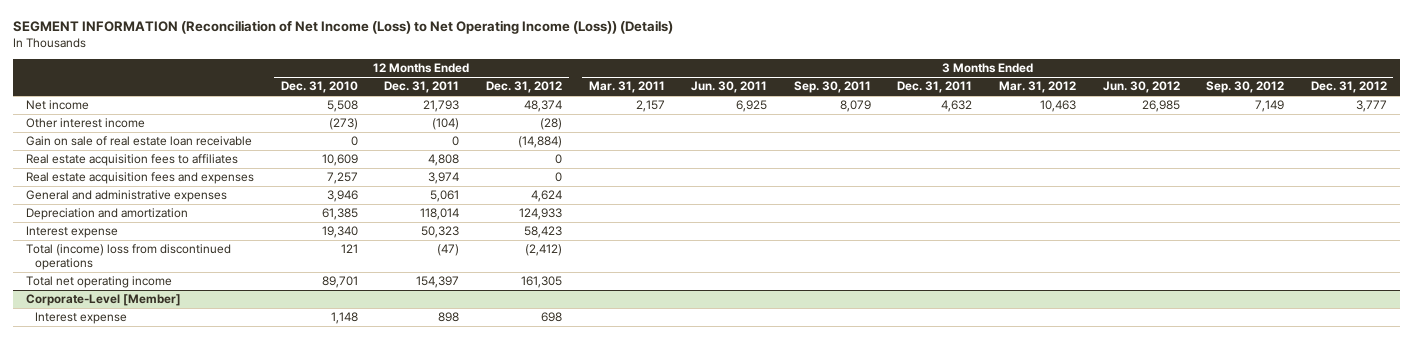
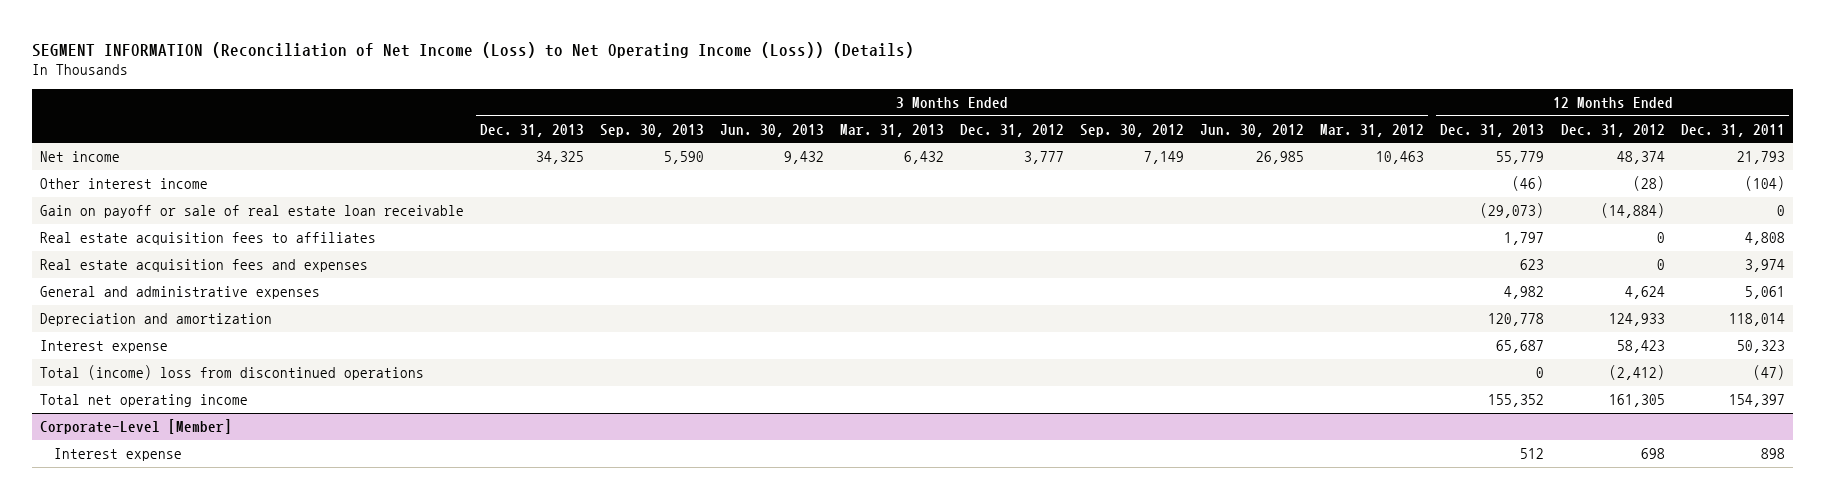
[280,81,358,94] Dec. 31, 2010 -> none
[588,81,665,94] Mar. 31, 2011 -> none
[691,81,768,94] Jun. 30, 2011 -> none
[793,81,871,94] Sep. 30, 2011 -> none
[897,81,973,94] Dec. 31, 2011 -> none
none -> [479,123,584,137] Dec. 31, 2013
none -> [600,123,705,137] Sep. 30, 2013
none -> [720,123,825,137] Jun. 30, 2013
none -> [840,123,945,137] Mar. 31, 2013
none -> [1440,123,1545,137] Dec. 31, 2013
[26,136,253,147] Gain on sale of real estate loan receivable -> [39,205,464,219] Gain on payoff or sale of real estate loan receivable

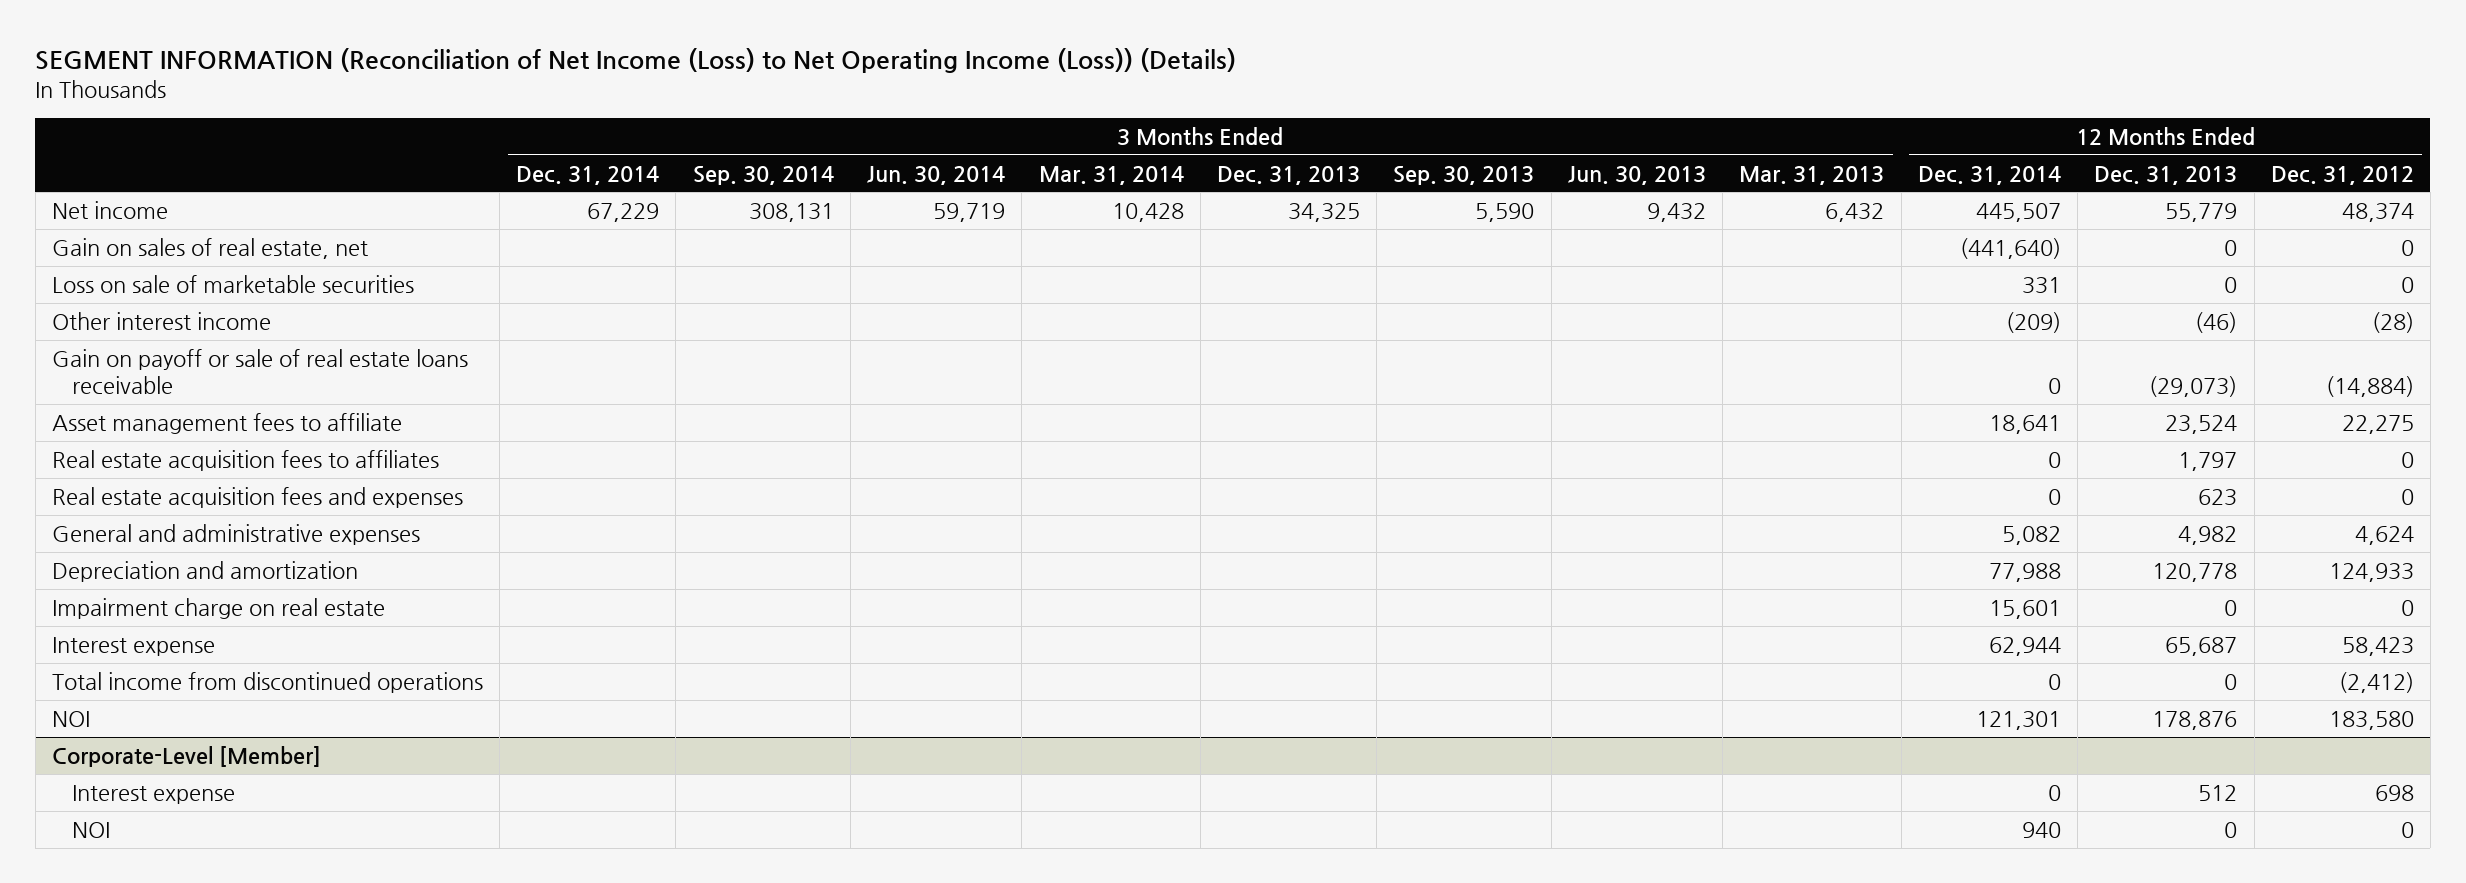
[960,123,1065,137] Dec. 31, 2012 -> none
[1080,123,1185,137] Sep. 30, 2012 -> none
[1200,123,1305,137] Jun. 30, 2012 -> none
[1320,123,1425,137] Mar. 31, 2012 -> none
[1680,123,1785,137] Dec. 31, 2011 -> none
none -> [516,165,660,185] Dec. 31, 2014
none -> [692,165,834,185] Sep. 30, 2014
none -> [867,165,1006,185] Jun. 30, 2014
none -> [1038,165,1184,185] Mar. 31, 2014
none -> [1917,165,2061,185] Dec. 31, 2014
none -> [51,237,368,259] Gain on sales of real estate, net
none -> [51,274,414,293] Loss on sale of marketable securities
[39,205,464,219] Gain on payoff or sale of real estate loan receivable -> [51,348,468,394] Gain on payoff or sale of real estate loans receivable
none -> [51,412,402,434] Asset management fees to affiliate
none -> [51,597,385,619] Impairment charge on real estate
[39,394,248,408] Total net operating income -> none
[39,365,424,381] Total (income) loss from discontinued operations -> [51,671,483,693] Total income from discontinued operations
none -> [51,710,90,727] NOI
none -> [72,821,111,838] NOI

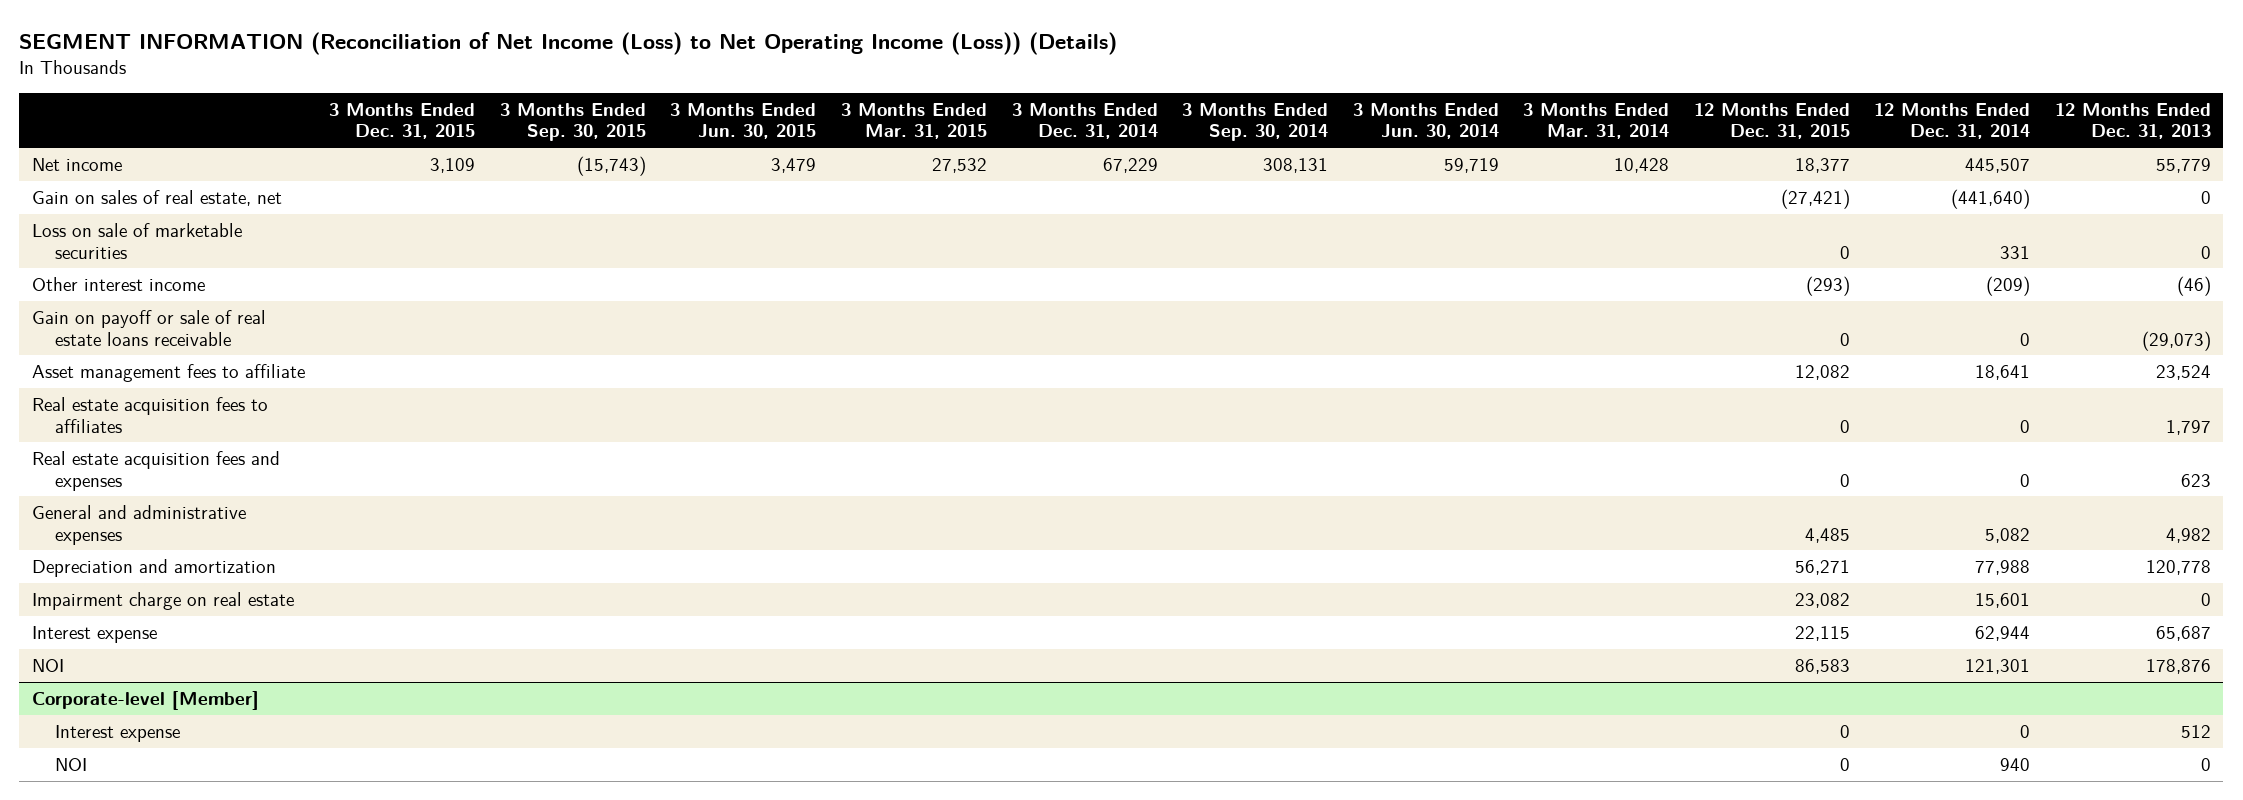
[1217,165,1361,185] Dec. 31, 2013 -> none
[1393,165,1535,185] Sep. 30, 2013 -> none
[1567,165,1706,185] Jun. 30, 2013 -> none
[1739,165,1885,185] Mar. 31, 2013 -> none
[2270,165,2414,185] Dec. 31, 2012 -> none
none -> [329,102,476,140] 3 Months Ended Dec. 31, 2015
none -> [499,102,646,142] 3 Months Ended Sep. 30, 2015
none -> [670,102,817,140] 3 Months Ended Jun. 30, 2015
none -> [840,102,987,140] 3 Months Ended Mar. 31, 2015
none -> [1693,102,1850,140] 12 Months Ended Dec. 31, 2015
[51,671,483,693] Total income from discontinued operations -> none
[51,745,321,767] Corporate-Level [Member] -> [31,690,259,710] Corporate-level [Member]

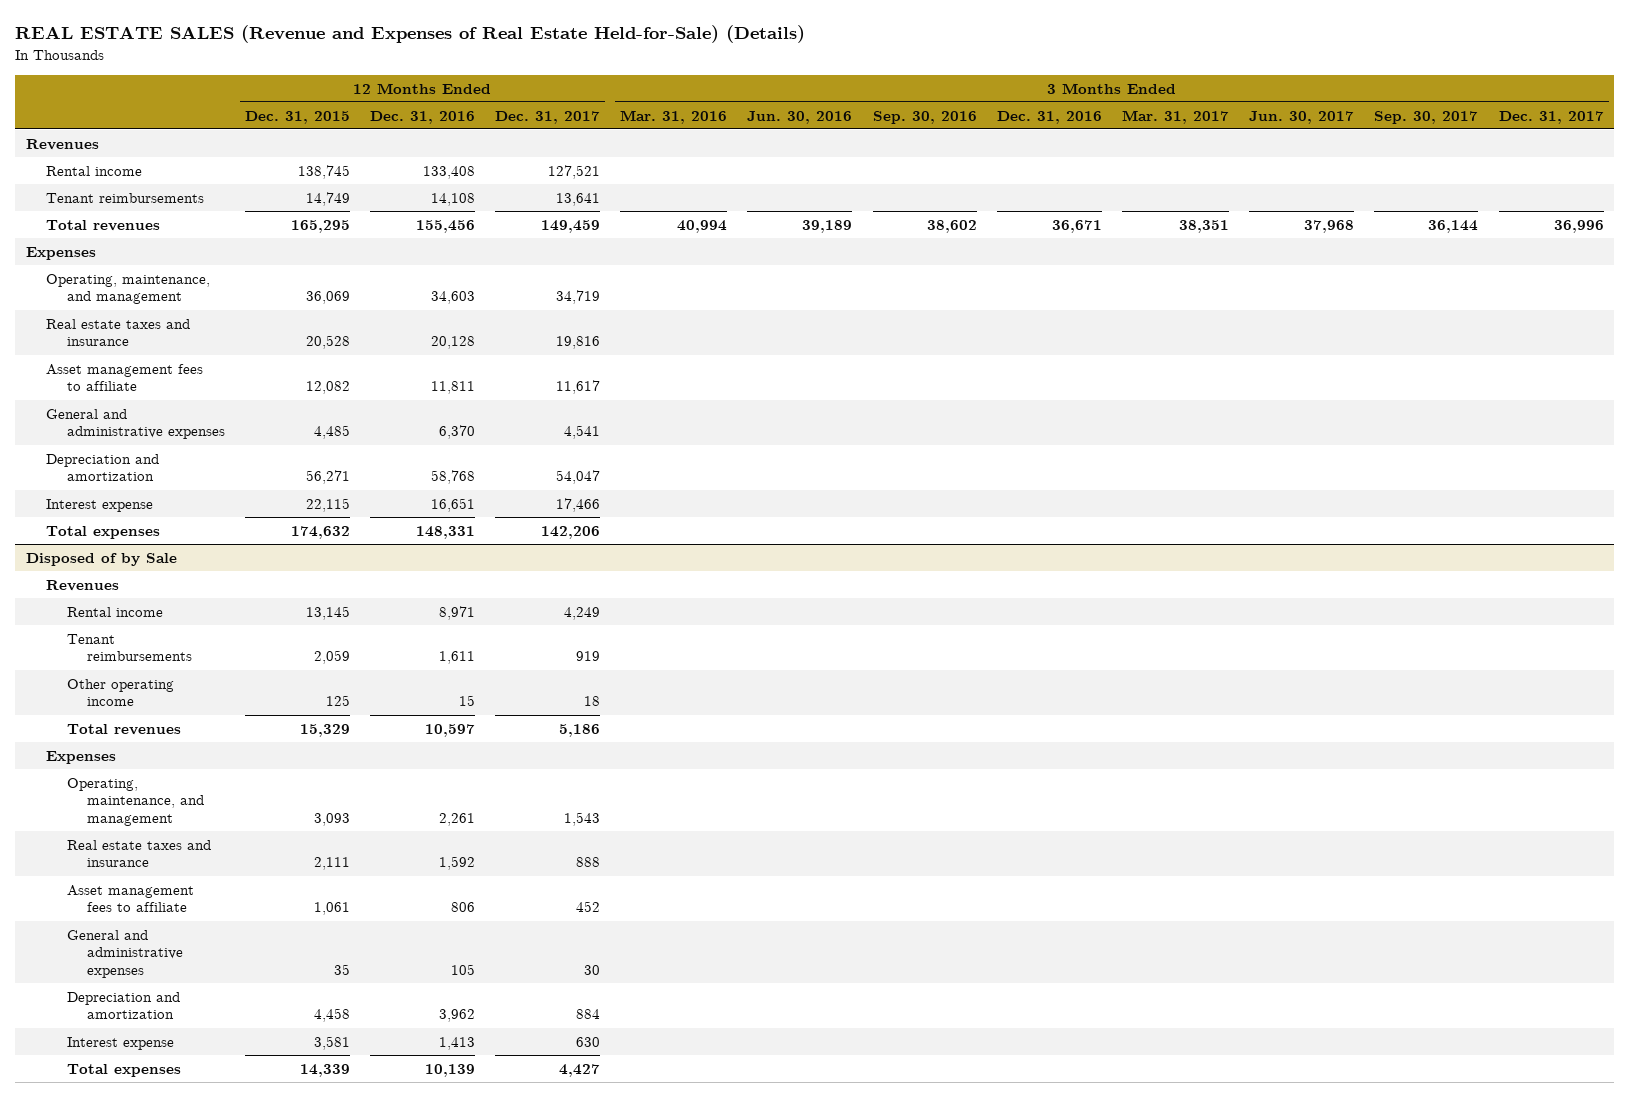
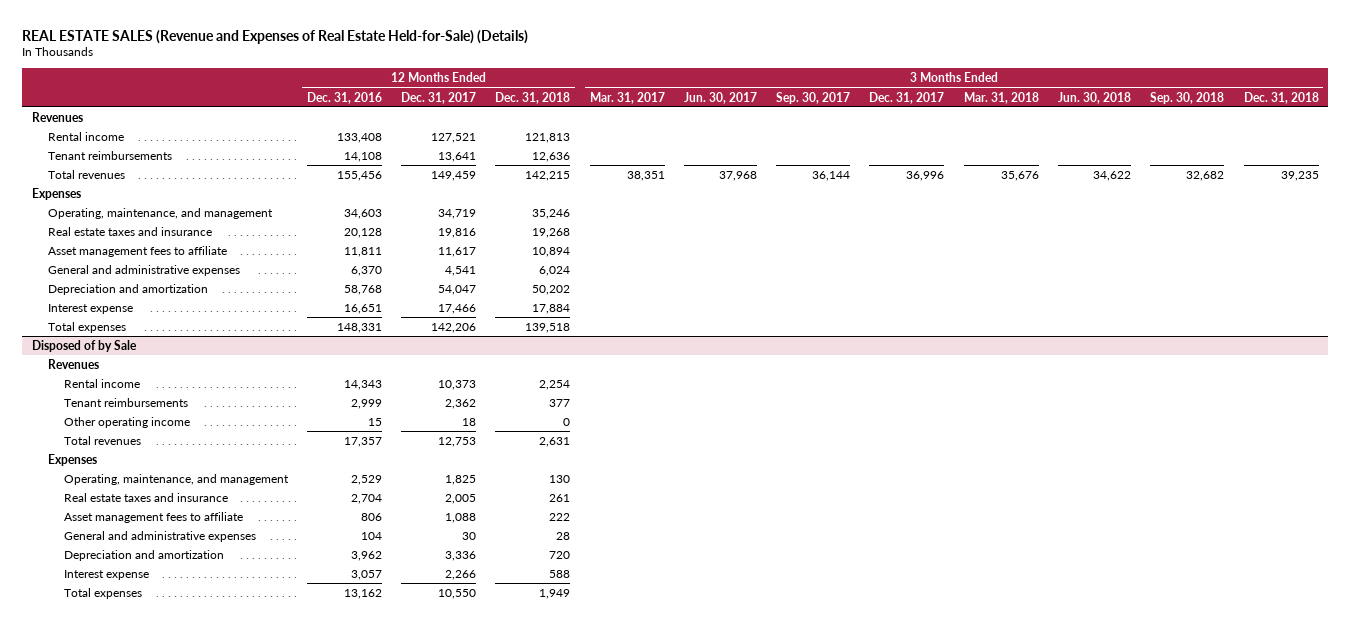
[244,110,350,124] Dec. 31, 2015 -> none
[620,109,728,124] Mar. 31, 2016 -> none
[747,110,853,124] Jun. 30, 2016 -> none
[872,110,977,124] Sep. 30, 2016 -> none
[996,110,1102,124] Dec. 31, 2016 -> none
none -> [495,91,571,104] Dec. 31, 2018
none -> [963,91,1039,104] Mar. 31, 2018
none -> [1058,91,1132,104] Jun. 30, 2018
none -> [1150,91,1225,104] Sep. 30, 2018
none -> [1243,91,1319,104] Dec. 31, 2018
[438,605,475,620] 8,971 -> [343,379,382,390] 14,343
[564,606,601,620] 4,249 -> [438,379,477,390] 10,373
[438,651,475,665] 1,611 -> [350,398,382,409] 2,999
[576,651,601,662] 919 -> [445,398,477,409] 2,362
[424,723,475,737] 10,597 -> [343,436,382,447] 17,357
[559,723,601,737] 5,186 -> [438,436,477,447] 12,753
[438,812,475,826] 2,261 -> [350,474,382,485] 2,529
[564,811,601,826] 1,543 -> [445,474,477,485] 1,825
[438,856,475,871] 1,592 -> [350,493,382,504] 2,704
[576,857,601,868] 888 -> [445,493,477,504] 2,005
[576,901,601,913] 452 -> [445,512,477,523] 1,088
[450,963,475,975] 105 -> [360,531,382,540] 104
[576,1009,601,1020] 884 -> [445,550,477,561] 3,336
[438,1036,475,1050] 1,413 -> [350,569,382,580] 3,057
[576,1036,601,1047] 630 -> [445,569,477,580] 2,266
[424,1063,475,1077] 10,139 -> [343,588,382,599] 13,162
[559,1063,601,1077] 4,427 -> [438,588,477,599] 10,550

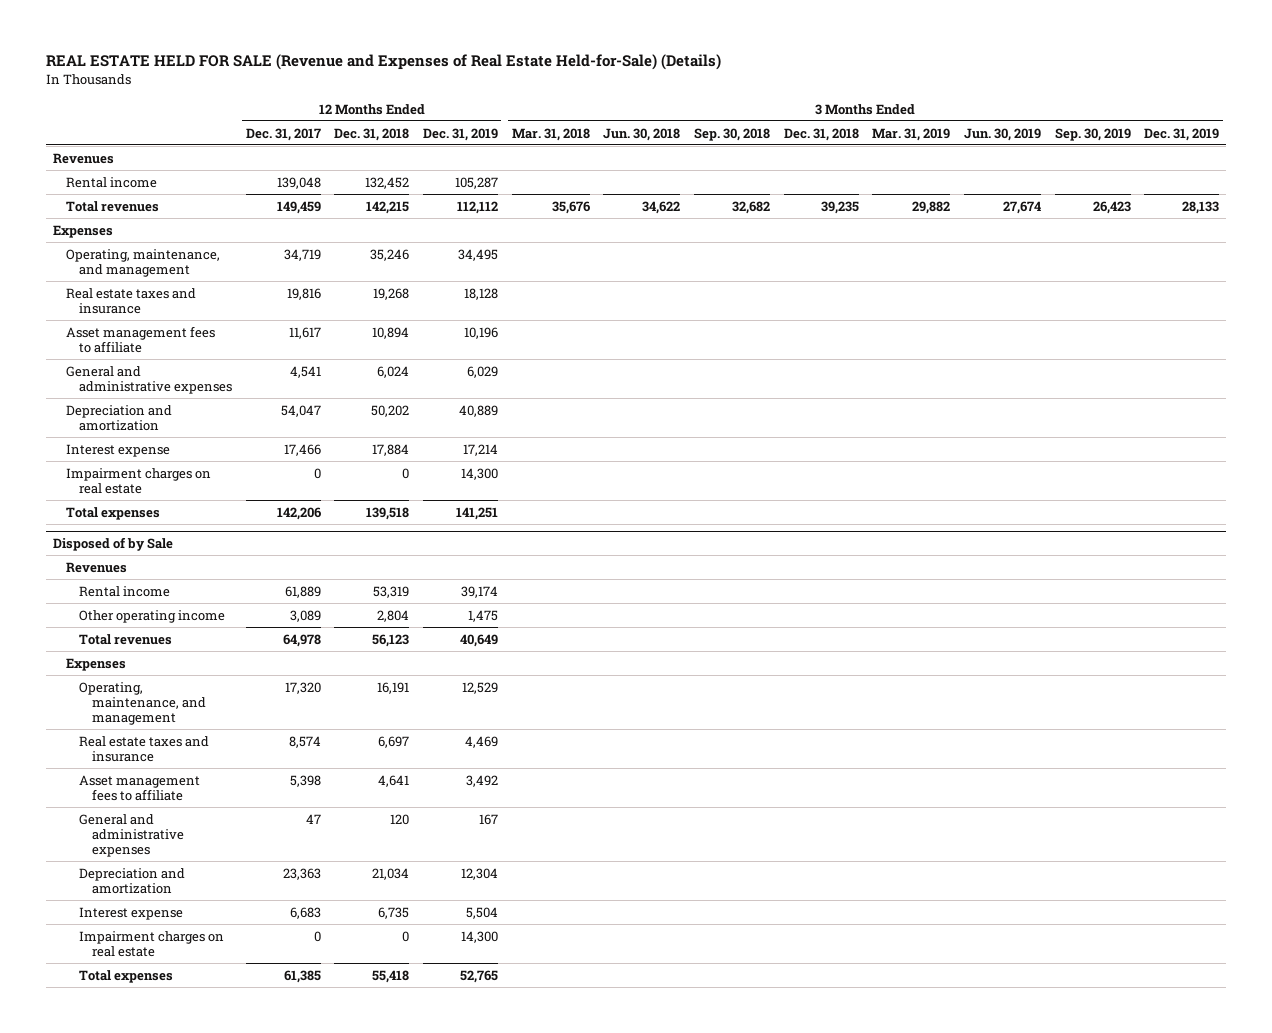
[22,29,529,44] REAL ESTATE SALES (Revenue and Expenses of Real Estate Held-for-Sale) (Details) -> [45,54,721,71] REAL ESTATE HELD FOR SALE (Revenue and Expenses of Real Estate Held-for-Sale) (Details)
[306,91,382,104] Dec. 31, 2016 -> none
[589,91,665,104] Mar. 31, 2017 -> none
[683,91,757,104] Jun. 30, 2017 -> none
[776,91,851,104] Sep. 30, 2017 -> none
[869,91,945,104] Dec. 31, 2017 -> none
none -> [422,127,498,141] Dec. 31, 2019
none -> [872,127,951,141] Mar. 31, 2019
none -> [963,127,1041,141] Jun. 30, 2019
none -> [1054,127,1131,141] Sep. 30, 2019
none -> [1144,127,1220,141] Dec. 31, 2019
[47,150,172,160] Tenant reimbursements -> none
[431,132,477,143] 127,521 -> [276,176,321,189] 139,048
[525,132,571,143] 121,813 -> [365,176,410,189] 132,452
none -> [65,467,211,494] Impairment charges on real estate
[63,397,188,407] Tenant reimbursements -> none
[438,379,477,390] 10,373 -> [284,585,321,598] 61,889
[539,379,571,390] 2,254 -> [373,585,410,598] 53,319
[462,417,477,426] 18 -> [289,609,321,622] 3,089
[563,417,571,426] 0 -> [377,609,410,622] 2,804
[438,436,477,447] 12,753 -> [282,633,321,647] 64,978
[539,436,571,447] 2,631 -> [372,633,410,647] 56,123
[445,474,477,485] 1,825 -> [284,681,321,694] 17,320
[549,474,571,483] 130 -> [377,681,410,694] 16,191
[445,493,477,504] 2,005 -> [288,735,321,748] 8,574
[549,493,571,502] 261 -> [378,735,410,748] 6,697
[445,512,477,523] 1,088 -> [289,774,321,787] 5,398
[549,512,571,521] 222 -> [378,774,410,787] 4,641
[462,531,477,540] 30 -> [305,813,321,824] 47
[556,531,571,540] 28 -> [390,813,410,825] 120
[445,550,477,561] 3,336 -> [282,867,321,880] 23,363
[549,550,571,559] 720 -> [372,867,410,880] 21,034
[445,569,477,580] 2,266 -> [289,906,321,919] 6,683
[549,569,571,578] 588 -> [378,906,410,919] 6,735
none -> [78,930,224,957] Impairment charges on real estate
[438,588,477,599] 10,550 -> [283,969,321,983] 61,385
[539,588,571,599] 1,949 -> [372,969,410,983] 55,418

